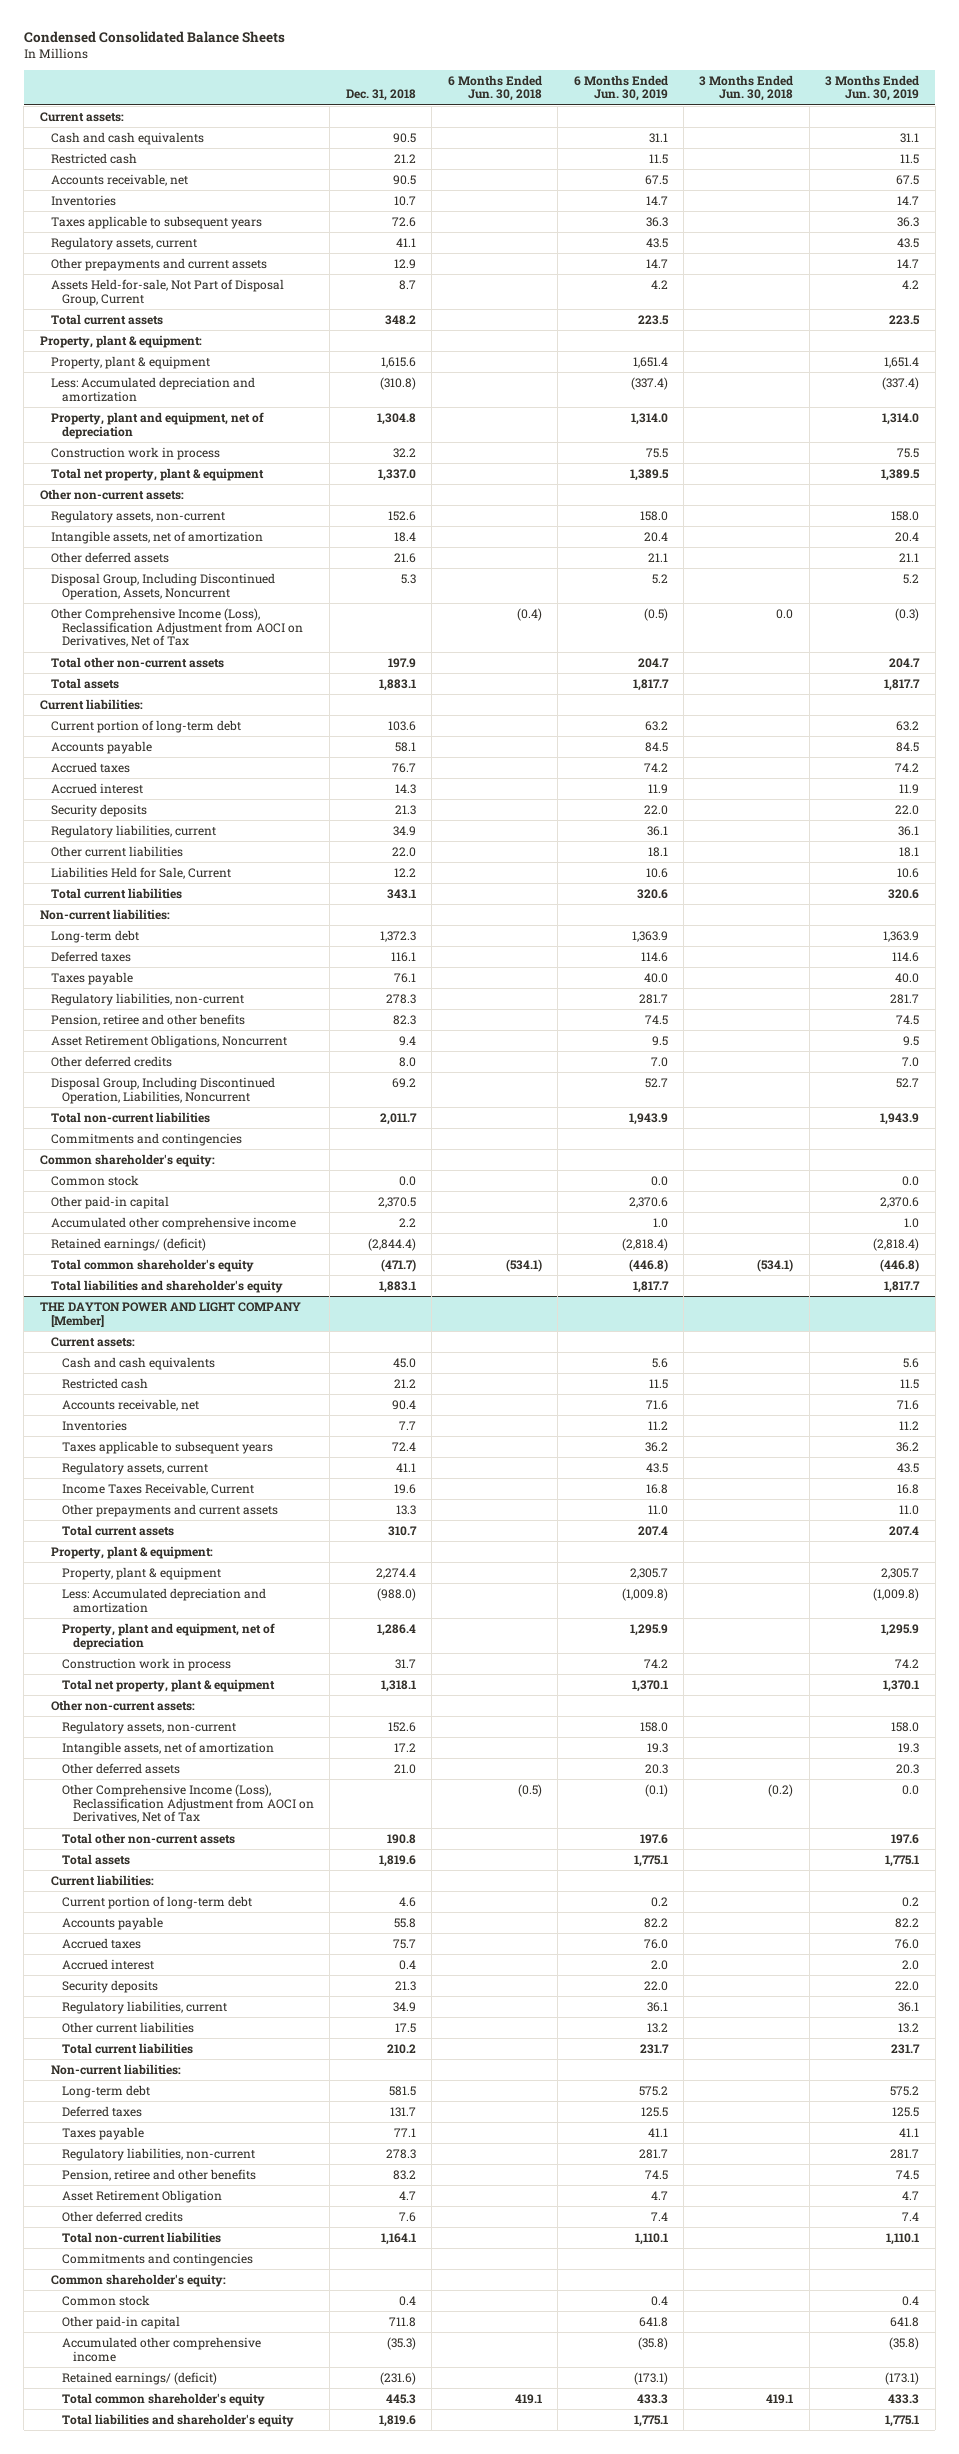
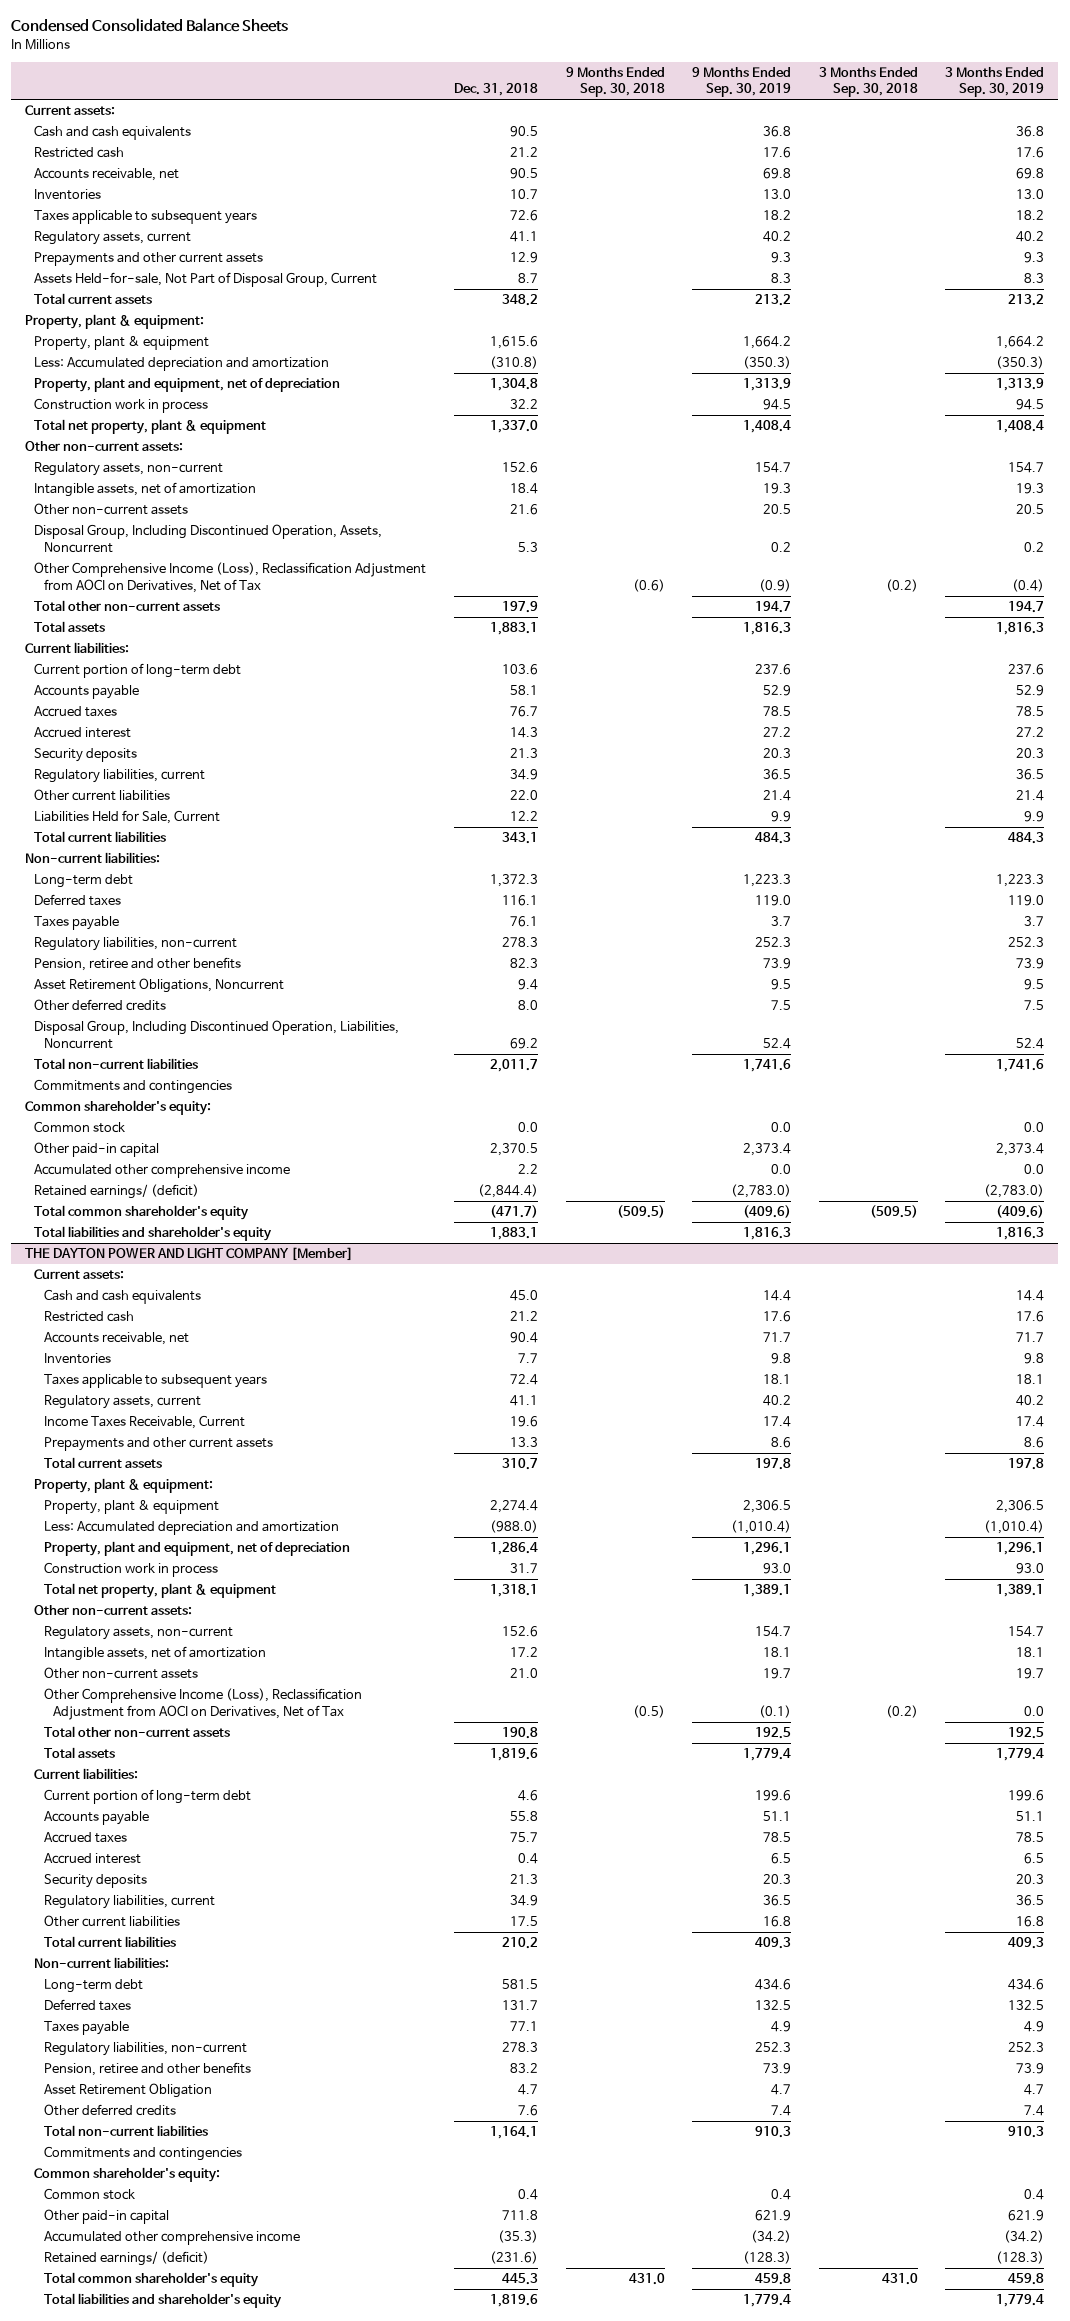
[447,74,542,102] 6 Months Ended Jun. 30, 2018 -> none
[573,74,668,102] 6 Months Ended Jun. 30, 2019 -> none
[699,74,794,102] 3 Months Ended Jun. 30, 2018 -> none
[825,74,920,102] 3 Months Ended Jun. 30, 2019 -> none
none -> [565,66,665,98] 9 Months Ended Sep. 30, 2018
none -> [692,66,792,98] 9 Months Ended Sep. 30, 2019
none -> [818,66,918,98] 3 Months Ended Sep. 30, 2018
none -> [945,66,1045,98] 3 Months Ended Sep. 30, 2019
[50,257,267,271] Other prepayments and current assets -> [34,252,264,267] Prepayments and other current assets
[50,551,169,563] Other deferred assets -> [34,503,189,516] Other non-current assets
[61,1503,278,1517] Other prepayments and current assets -> [43,1437,273,1452] Prepayments and other current assets
[61,1762,180,1774] Other deferred assets -> [43,1667,198,1680] Other non-current assets

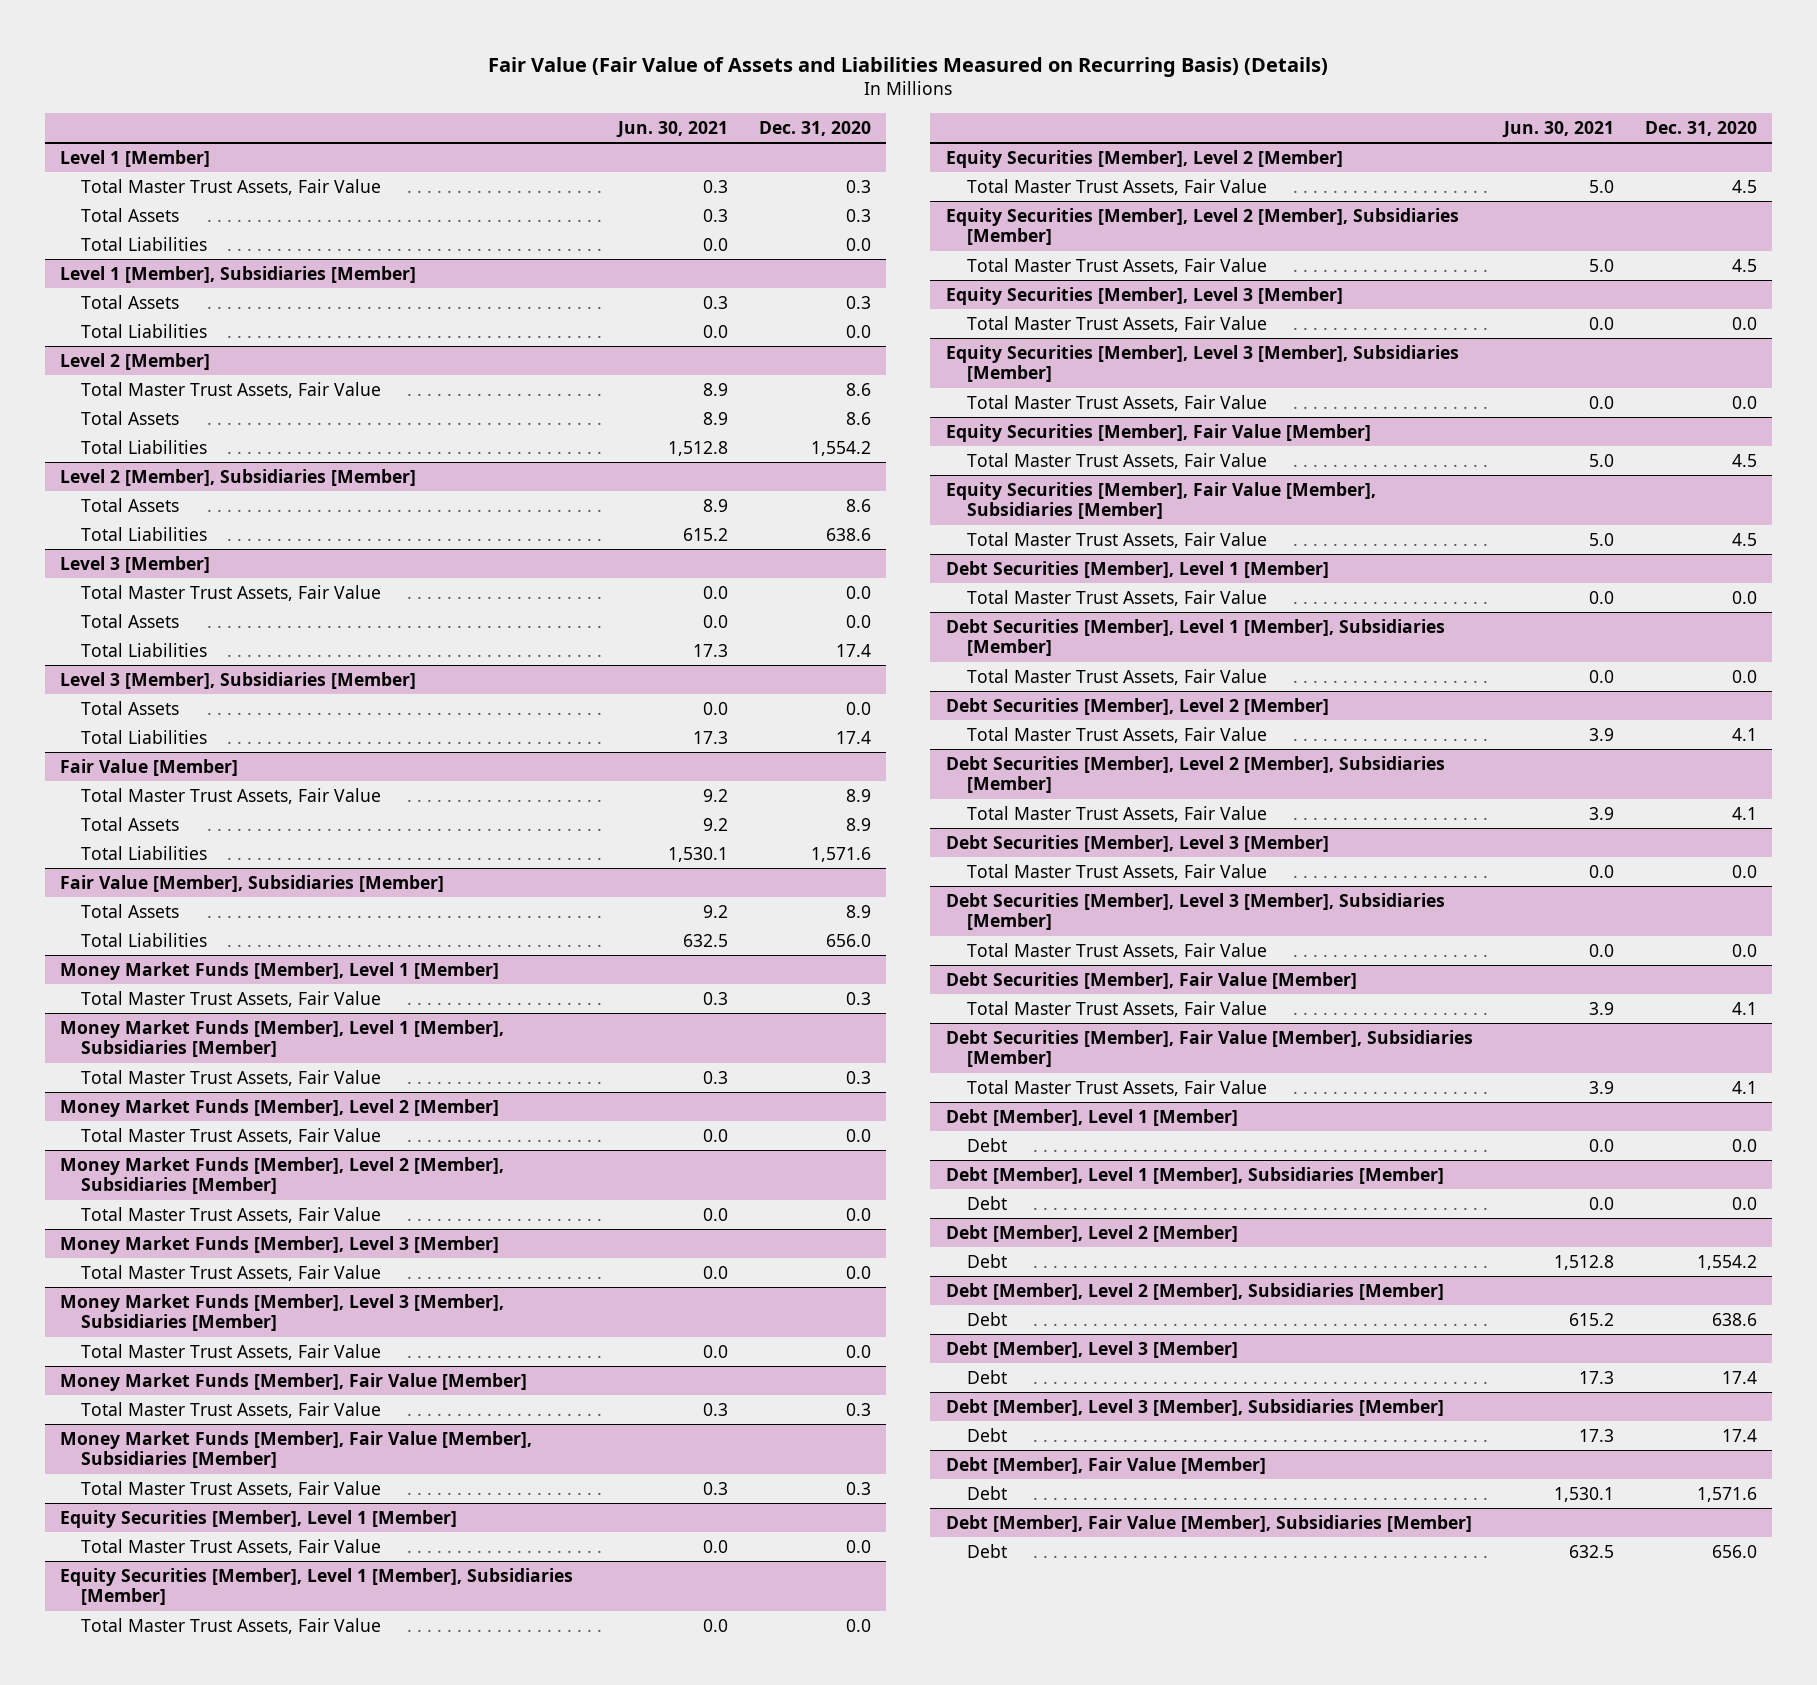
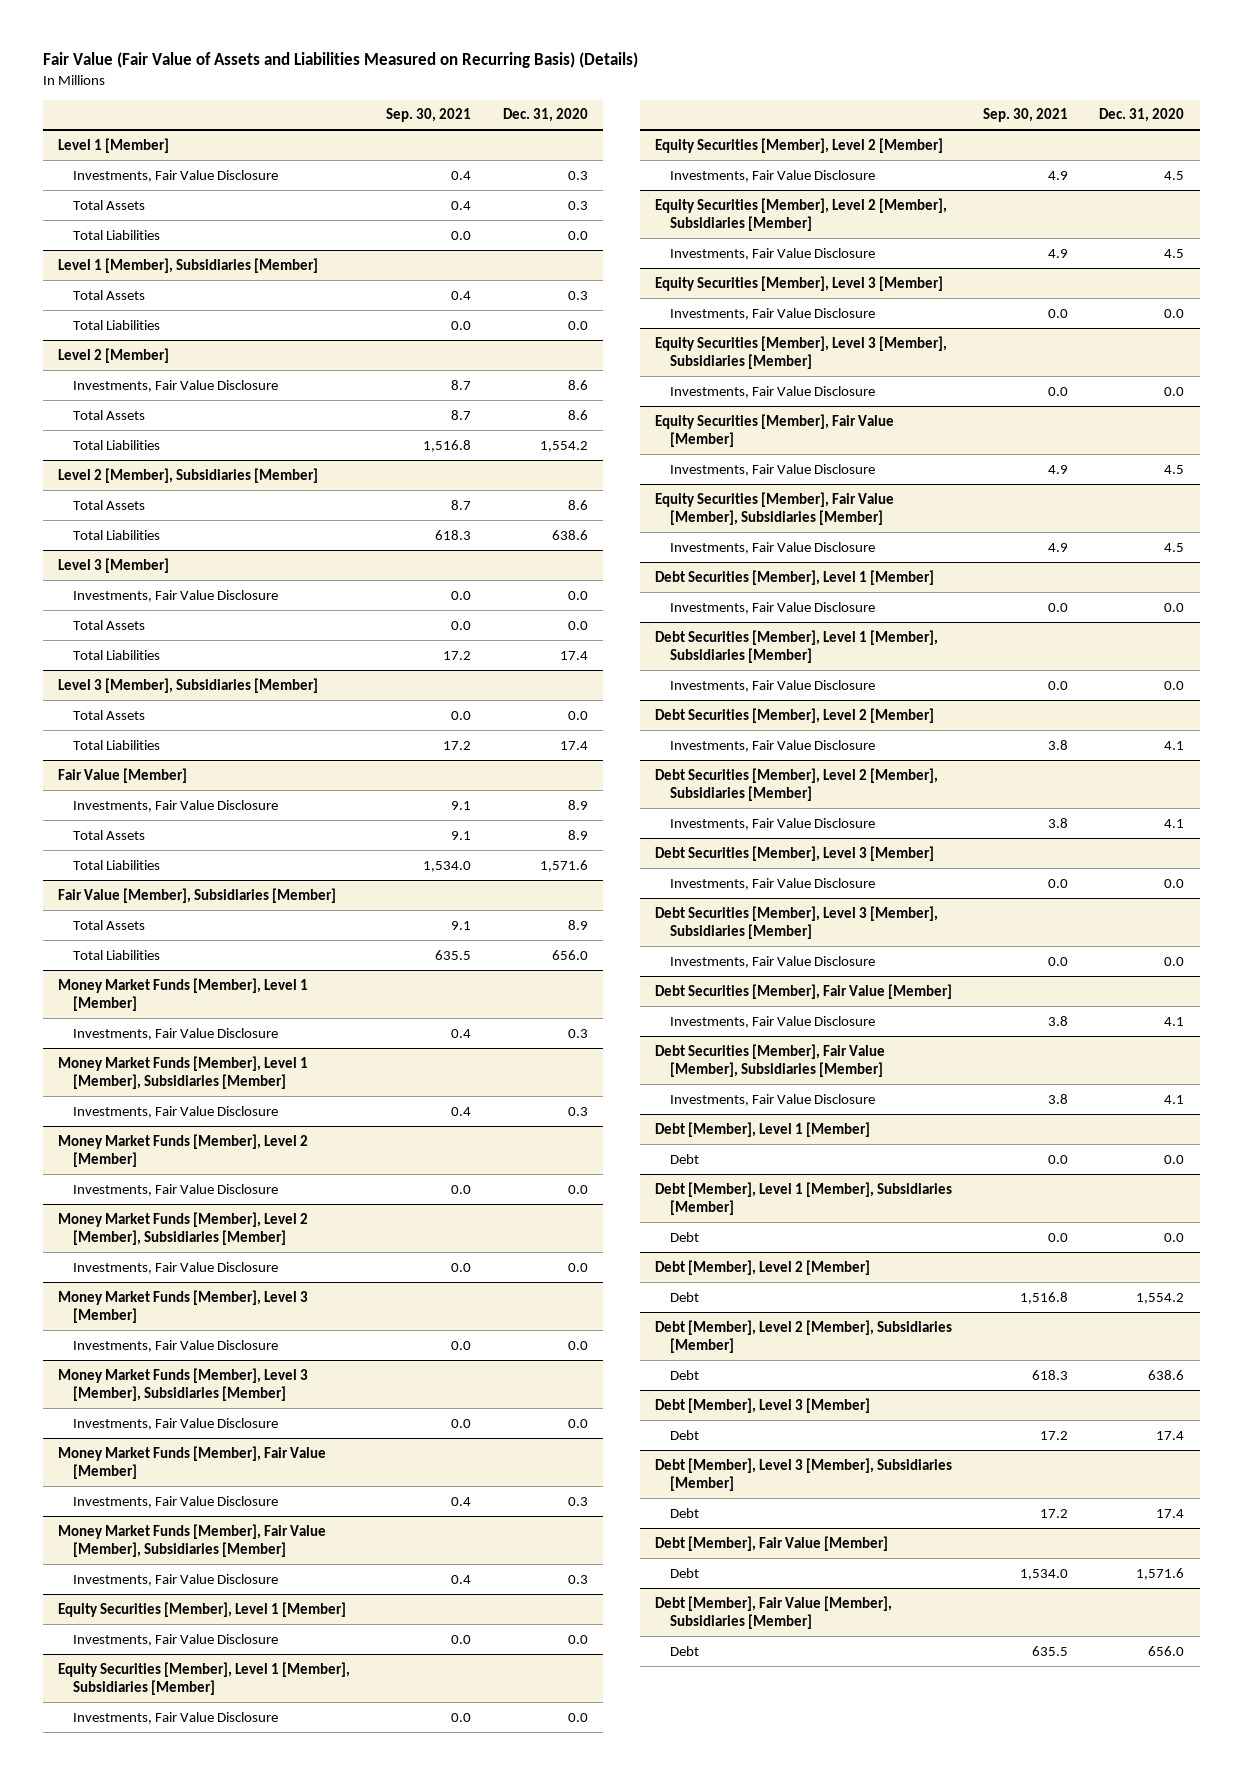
[615,121,728,139] Jun. 30, 2021 -> none
none -> [386,108,472,123] Sep. 30, 2021
[80,179,381,196] Total Master Trust Assets, Fair Value -> [73,169,279,182] Investments, Fair Value Disclosure
[80,382,381,399] Total Master Trust Assets, Fair Value -> [73,379,279,392] Investments, Fair Value Disclosure
[80,585,381,602] Total Master Trust Assets, Fair Value -> [73,589,279,602] Investments, Fair Value Disclosure
[80,788,381,805] Total Master Trust Assets, Fair Value -> [73,799,279,812] Investments, Fair Value Disclosure
[80,991,381,1008] Total Master Trust Assets, Fair Value -> [73,1027,279,1040] Investments, Fair Value Disclosure
[80,1070,381,1087] Total Master Trust Assets, Fair Value -> [73,1105,279,1118] Investments, Fair Value Disclosure
[80,1128,381,1145] Total Master Trust Assets, Fair Value -> [73,1183,279,1196] Investments, Fair Value Disclosure
[80,1207,381,1224] Total Master Trust Assets, Fair Value -> [73,1261,279,1274] Investments, Fair Value Disclosure
[80,1265,381,1282] Total Master Trust Assets, Fair Value -> [73,1339,279,1352] Investments, Fair Value Disclosure
[80,1344,381,1361] Total Master Trust Assets, Fair Value -> [73,1417,279,1430] Investments, Fair Value Disclosure
[80,1402,381,1419] Total Master Trust Assets, Fair Value -> [73,1495,279,1508] Investments, Fair Value Disclosure
[80,1481,381,1498] Total Master Trust Assets, Fair Value -> [73,1573,279,1586] Investments, Fair Value Disclosure
[80,1539,381,1556] Total Master Trust Assets, Fair Value -> [73,1633,279,1646] Investments, Fair Value Disclosure
[80,1618,381,1635] Total Master Trust Assets, Fair Value -> [73,1711,279,1724] Investments, Fair Value Disclosure
[966,179,1267,196] Total Master Trust Assets, Fair Value -> [669,169,875,182] Investments, Fair Value Disclosure
[966,258,1267,275] Total Master Trust Assets, Fair Value -> [669,247,875,260] Investments, Fair Value Disclosure
[966,316,1267,333] Total Master Trust Assets, Fair Value -> [669,307,875,320] Investments, Fair Value Disclosure
[966,395,1267,412] Total Master Trust Assets, Fair Value -> [669,385,875,398] Investments, Fair Value Disclosure
[966,453,1267,470] Total Master Trust Assets, Fair Value -> [669,463,875,476] Investments, Fair Value Disclosure
[966,532,1267,549] Total Master Trust Assets, Fair Value -> [669,541,875,554] Investments, Fair Value Disclosure
[966,590,1267,607] Total Master Trust Assets, Fair Value -> [669,601,875,614] Investments, Fair Value Disclosure
[966,669,1267,686] Total Master Trust Assets, Fair Value -> [669,679,875,692] Investments, Fair Value Disclosure
[966,727,1267,744] Total Master Trust Assets, Fair Value -> [669,739,875,752] Investments, Fair Value Disclosure
[966,806,1267,823] Total Master Trust Assets, Fair Value -> [669,817,875,830] Investments, Fair Value Disclosure
[966,864,1267,881] Total Master Trust Assets, Fair Value -> [669,877,875,890] Investments, Fair Value Disclosure
[966,943,1267,960] Total Master Trust Assets, Fair Value -> [669,955,875,968] Investments, Fair Value Disclosure
[966,1001,1267,1018] Total Master Trust Assets, Fair Value -> [669,1015,875,1028] Investments, Fair Value Disclosure
[966,1080,1267,1097] Total Master Trust Assets, Fair Value -> [669,1093,875,1106] Investments, Fair Value Disclosure

